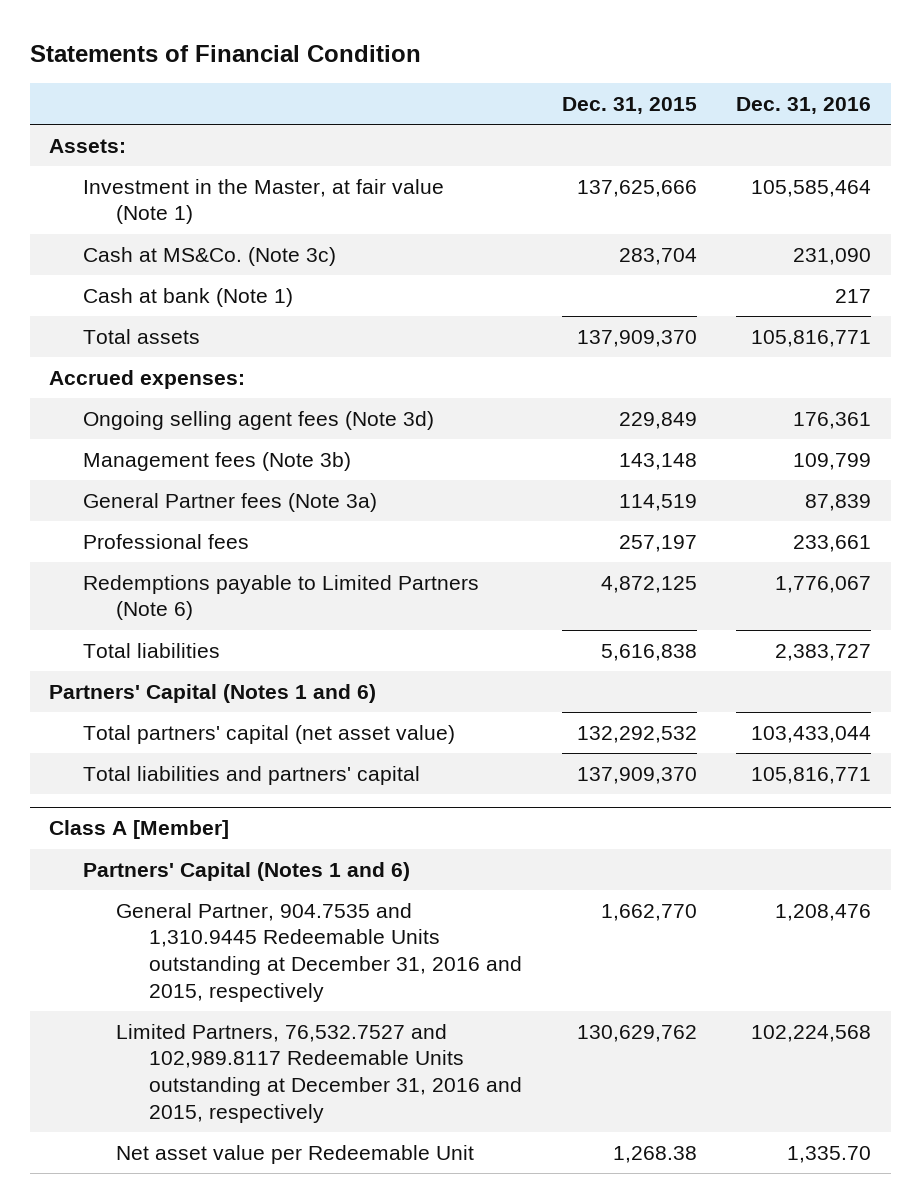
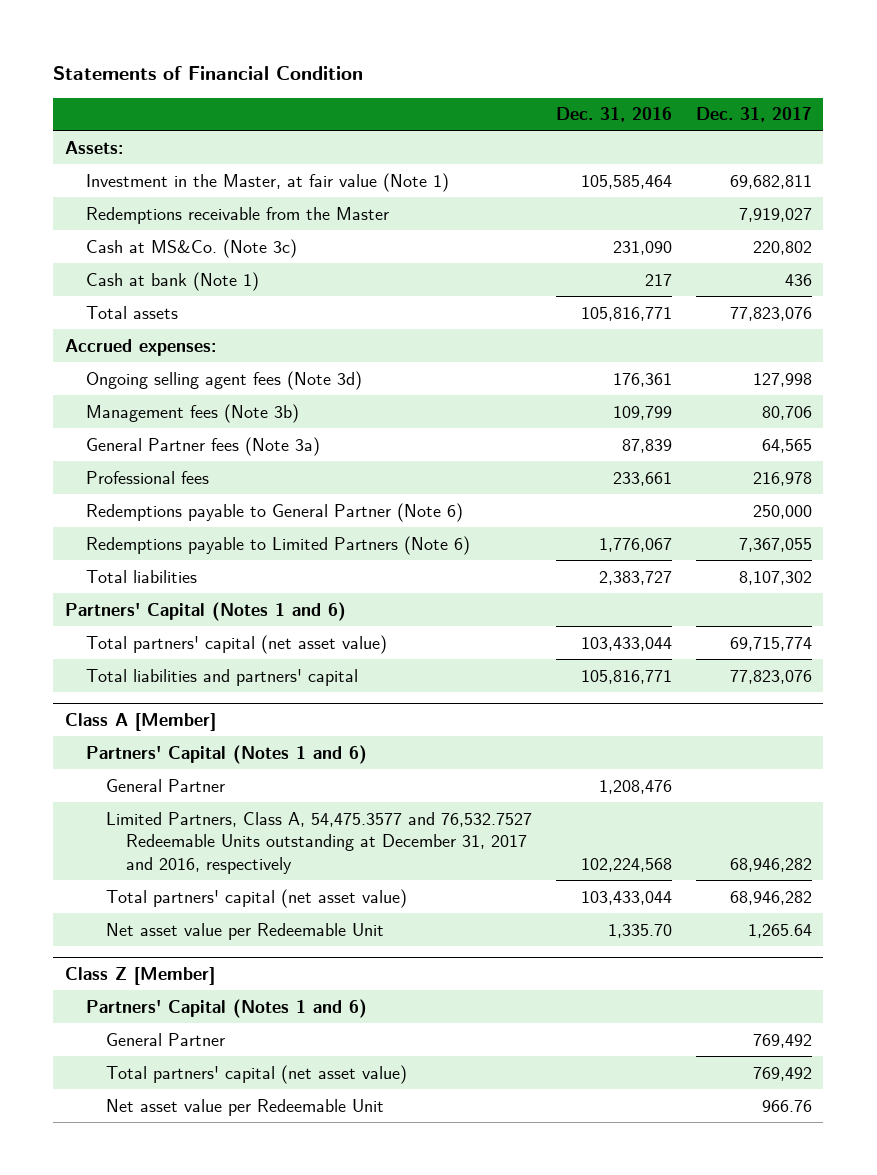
[561,96,697,114] Dec. 31, 2015 -> none
none -> [695,107,812,123] Dec. 31, 2017
none -> [85,206,389,224] Redemptions receivable from the Master
none -> [85,502,463,522] Redemptions payable to General Partner (Note 6)
[115,902,523,1002] General Partner, 904.7535 and 1,310.9445 Redeemable Units outstanding at December 31, 2016 and 2015, respectively -> [105,778,225,792] General Partner
[115,1023,523,1123] Limited Partners, 76,532.7527 and 102,989.8117 Redeemable Units outstanding at December 31, 2016 and 2015, respectively -> [105,811,532,874] Limited Partners, Class A, 54,475.3577 and 76,532.7527 Redeemable Units outstanding at December 31, 2017 and 2016, respectively
none -> [105,888,407,908] Total partners' capital (net asset value)
none -> [65,966,216,985] Class Z [Member]
none -> [85,998,367,1018] Partners' Capital (Notes 1 and 6)
none -> [105,1032,225,1046] General Partner
none -> [105,1064,407,1084] Total partners' capital (net asset value)
none -> [105,1098,384,1116] Net asset value per Redeemable Unit

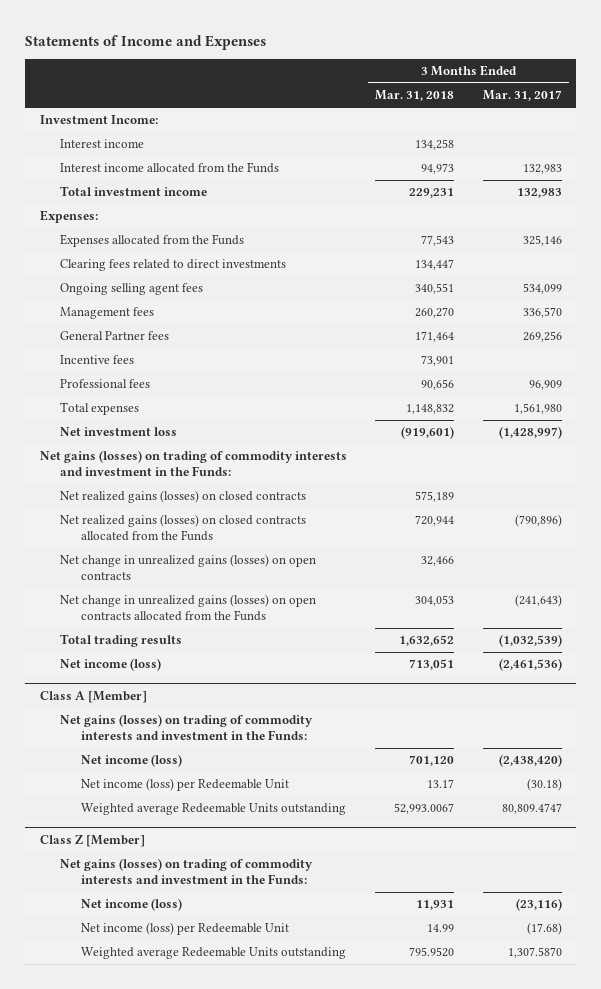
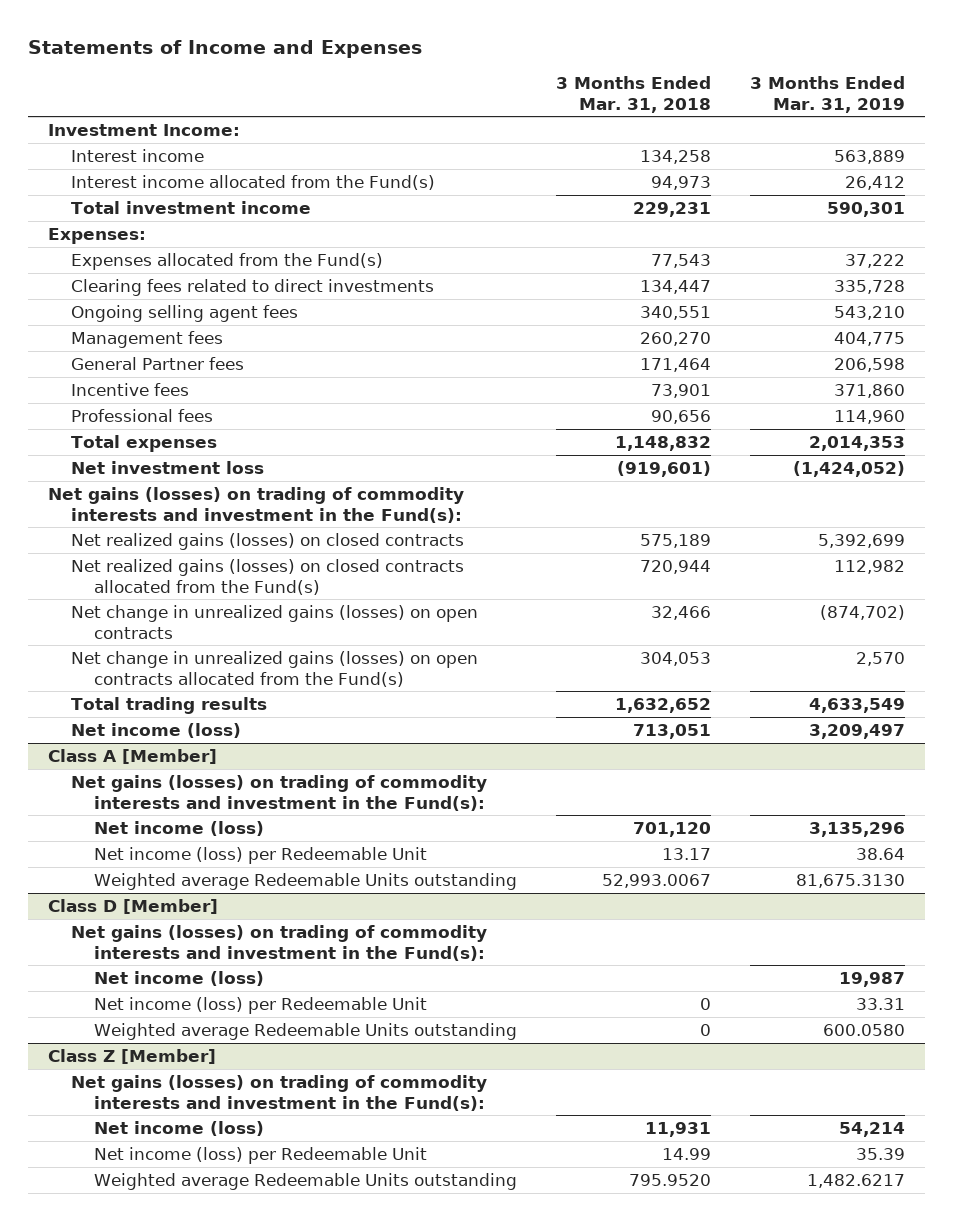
[482,90,562,102] Mar. 31, 2017 -> none
none -> [750,75,906,113] 3 Months Ended Mar. 31, 2019
[60,162,280,174] Interest income allocated from the Funds -> [70,174,435,190] Interest income allocated from the Fund(s)
[60,234,245,248] Expenses allocated from the Funds -> [70,252,383,270] Expenses allocated from the Fund(s)
[39,450,347,476] Net gains (losses) on trading of commodity interests and investment in the Funds: -> [47,486,464,523] Net gains (losses) on trading of commodity interests and investment in the Fund(s):
[60,514,307,541] Net realized gains (losses) on closed contracts allocated from the Funds -> [70,558,464,595] Net realized gains (losses) on closed contracts allocated from the Fund(s)
[60,594,317,621] Net change in unrealized gains (losses) on open contracts allocated from the Funds -> [70,650,478,687] Net change in unrealized gains (losses) on open contracts allocated from the Fund(s)
[60,714,314,740] Net gains (losses) on trading of commodity interests and investment in the Funds: -> [70,774,487,811] Net gains (losses) on trading of commodity interests and investment in the Fund(s):
none -> [47,898,218,914] Class D [Member]
none -> [70,924,487,961] Net gains (losses) on trading of commodity interests and investment in the Fund(s):
none -> [93,970,264,986] Net income (loss)
none -> [93,996,427,1014] Net income (loss) per Redeemable Unit
none -> [93,1022,517,1040] Weighted average Redeemable Units outstanding
[60,858,314,884] Net gains (losses) on trading of commodity interests and investment in the Funds: -> [70,1074,487,1111] Net gains (losses) on trading of commodity interests and investment in the Fund(s):

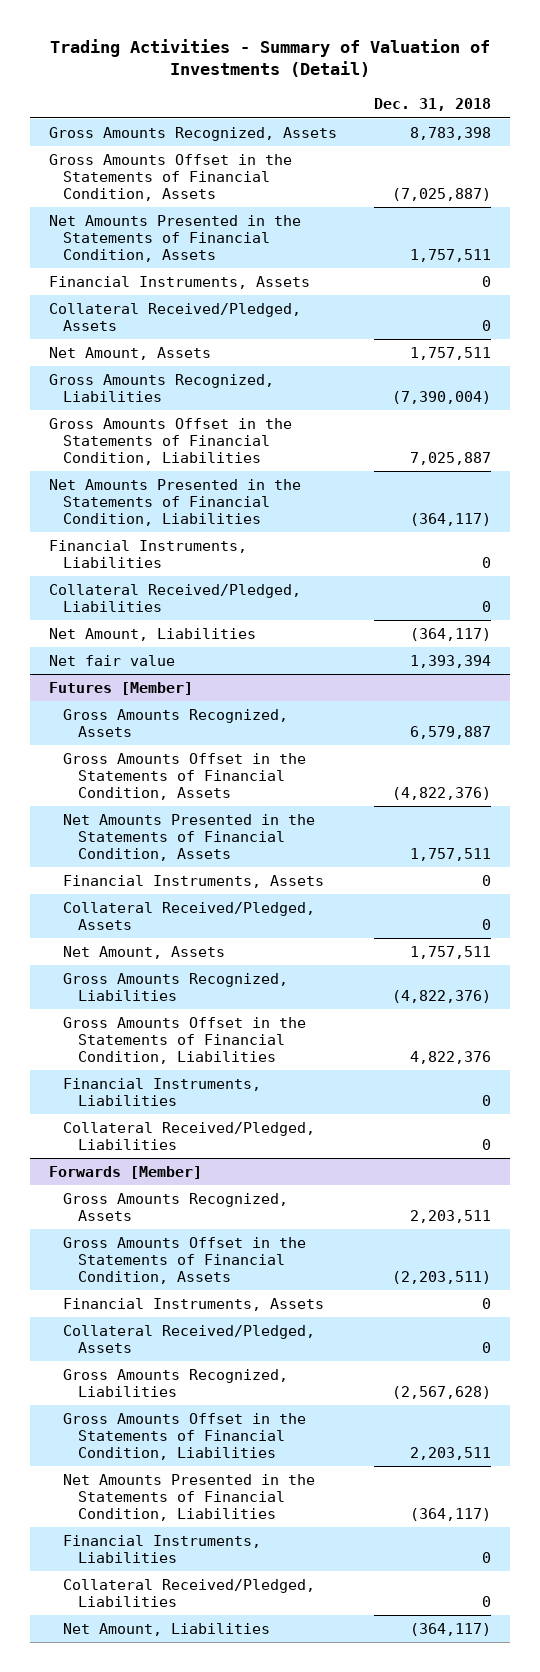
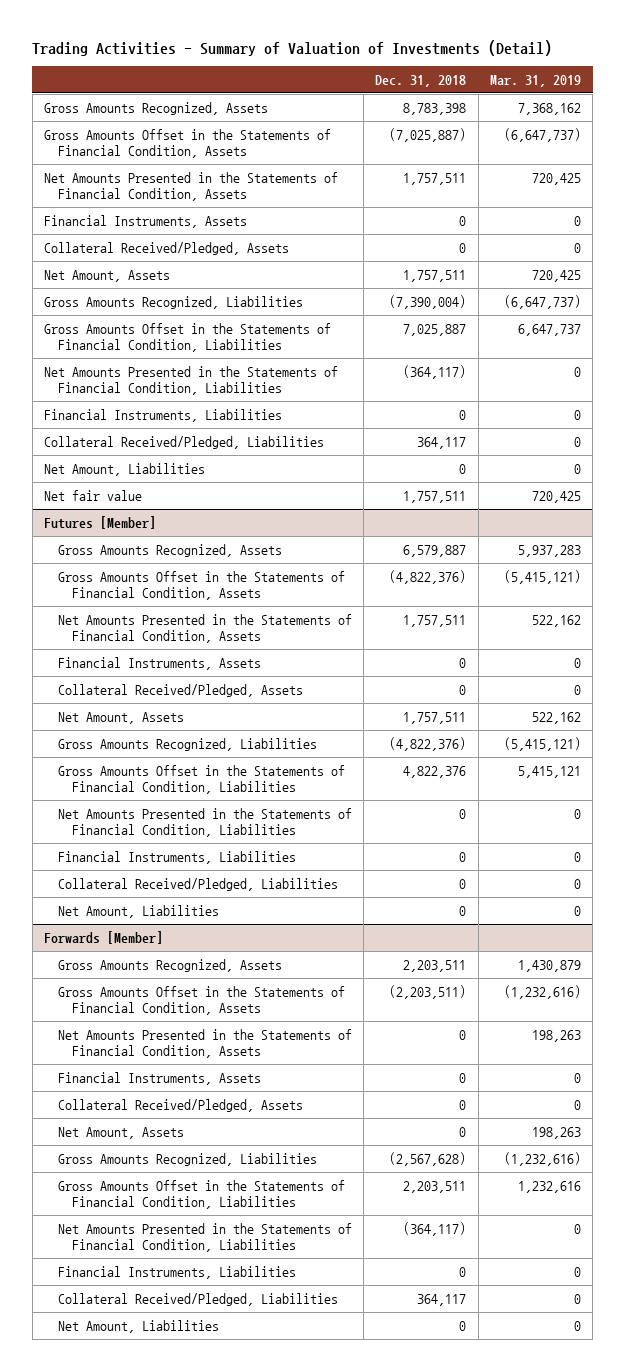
none -> [489,74,581,87] Mar. 31, 2019
[481,601,491,613] 0 -> [417,436,467,449] 364,117
[409,628,491,642] (364,117) -> [459,463,467,474] 0
[409,655,491,669] 1,393,394 -> [403,490,467,503] 1,757,511
none -> [57,807,352,838] Net Amounts Presented in the Statements of Financial Condition, Liabilities
none -> [57,904,219,918] Net Amount, Liabilities
none -> [57,1028,352,1059] Net Amounts Presented in the Statements of Financial Condition, Assets
none -> [57,1126,184,1139] Net Amount, Assets
[481,1596,491,1608] 0 -> [417,1293,467,1306] 364,117
[409,1623,491,1637] (364,117) -> [459,1320,467,1331] 0

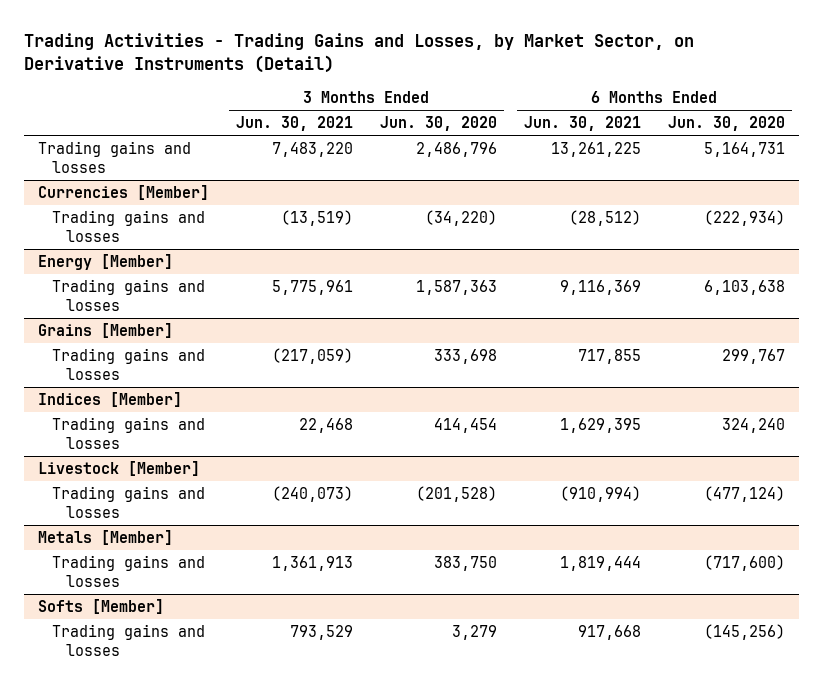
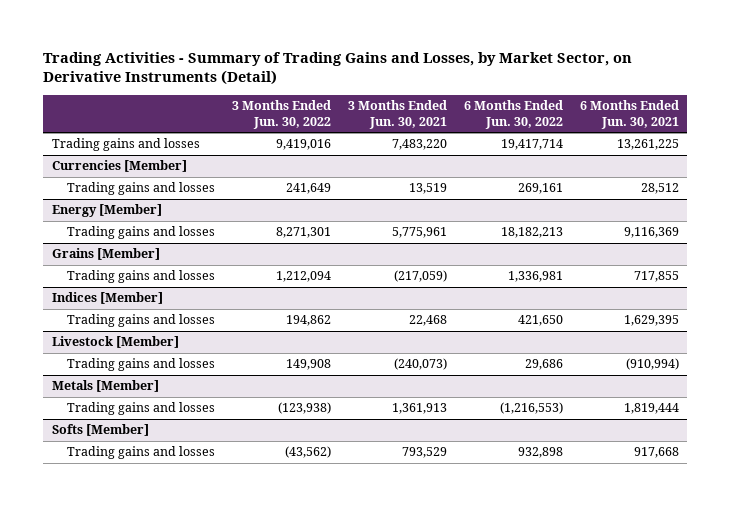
[24,33,695,74] Trading Activities - Trading Gains and Losses, by Market Sector, on Derivative Instruments (Detail) -> [43,51,633,86] Trading Activities - Summary of Trading Gains and Losses, by Market Sector, on Derivative Instruments (Detail)
[379,116,497,132] Jun. 30, 2020 -> none
[667,116,785,132] Jun. 30, 2020 -> none
none -> [231,100,331,129] 3 Months Ended Jun. 30, 2022
none -> [463,100,563,129] 6 Months Ended Jun. 30, 2022
[280,209,353,226] (13,519) -> [408,183,447,195] 13,519
[568,209,641,226] (28,512) -> [640,183,679,195] 28,512

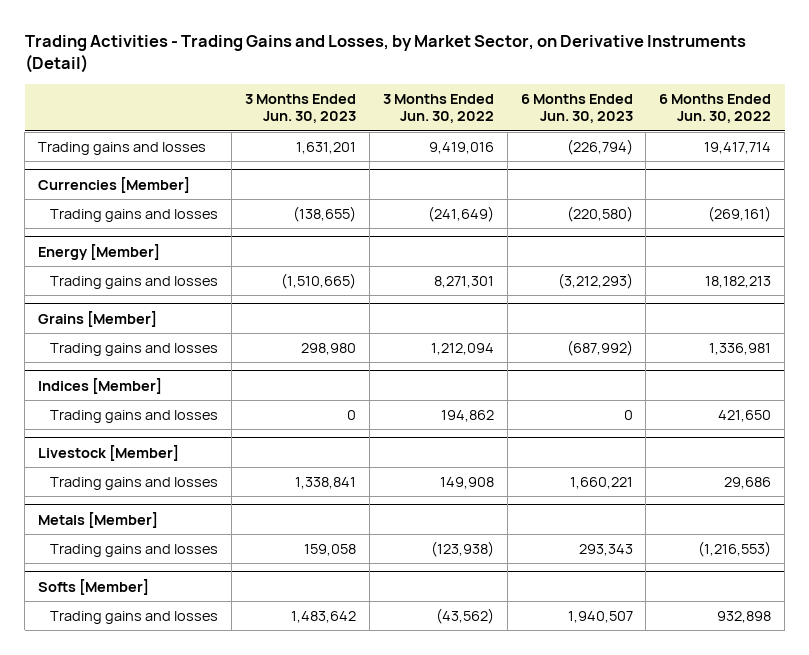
[43,51,633,86] Trading Activities - Summary of Trading Gains and Losses, by Market Sector, on Derivative Instruments (Detail) -> [24,35,746,74] Trading Activities - Trading Gains and Losses, by Market Sector, on Derivative Instruments (Detail)
[347,100,447,129] 3 Months Ended Jun. 30, 2021 -> none
[579,100,679,129] 6 Months Ended Jun. 30, 2021 -> none
none -> [245,93,357,124] 3 Months Ended Jun. 30, 2023
none -> [520,93,633,124] 6 Months Ended Jun. 30, 2023
[285,183,331,195] 241,649 -> [427,205,494,222] (241,649)
[517,183,563,195] 269,161 -> [708,205,772,222] (269,161)

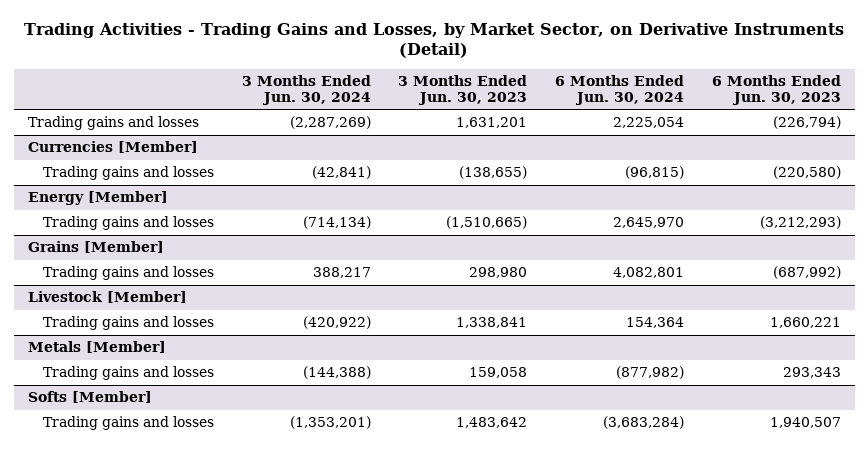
[382,93,494,124] 3 Months Ended Jun. 30, 2022 -> none
[659,93,772,124] 6 Months Ended Jun. 30, 2022 -> none
none -> [241,75,371,105] 3 Months Ended Jun. 30, 2024
none -> [555,75,685,105] 6 Months Ended Jun. 30, 2024
[37,377,162,394] Indices [Member] -> none
[50,409,219,423] Trading gains and losses -> none

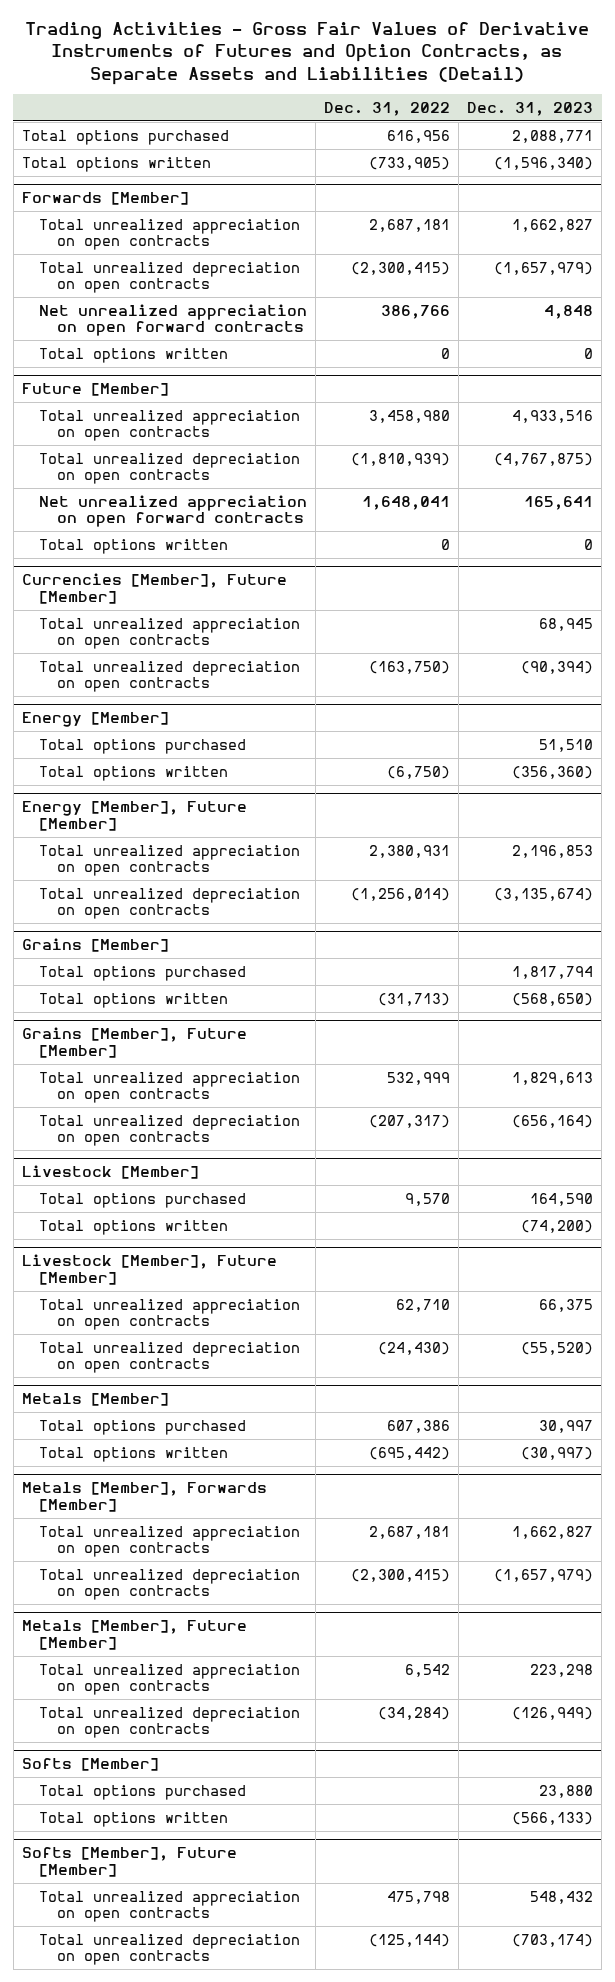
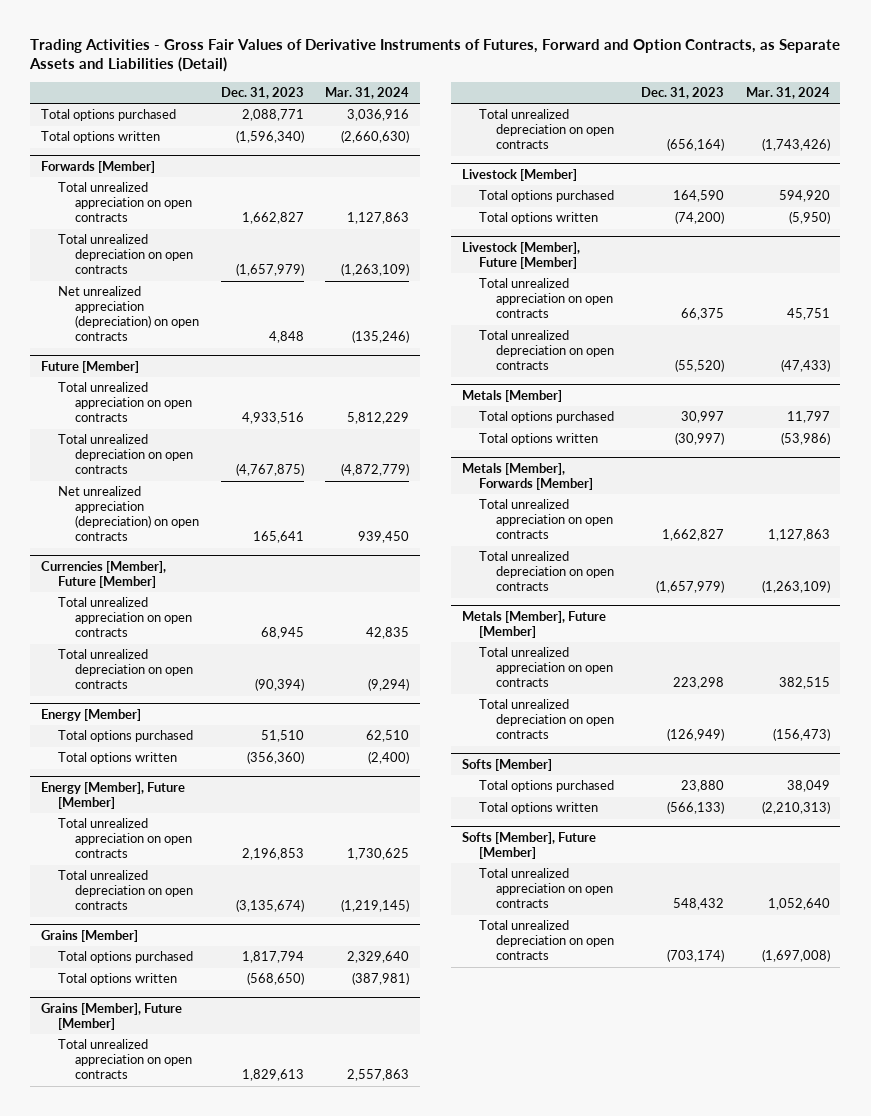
[25,22,590,85] Trading Activities - Gross Fair Values of Derivative Instruments of Futures and Option Contracts, as Separate Assets and Liabilities (Detail) -> [29,38,841,73] Trading Activities - Gross Fair Values of Derivative Instruments of Futures, Forward and Option Contracts, as Separate Assets and Liabilities (Detail)
[324,101,451,116] Dec. 31, 2022 -> none
none -> [324,86,409,99] Mar. 31, 2024
[39,347,229,363] Total options written -> none
[39,303,308,337] Net unrealized appreciation on open forward contracts -> [58,286,200,342] Net unrealized appreciation (depreciation) on open contracts
[39,538,229,554] Total options written -> none
[39,494,308,528] Net unrealized appreciation on open forward contracts -> [58,486,200,542] Net unrealized appreciation (depreciation) on open contracts

